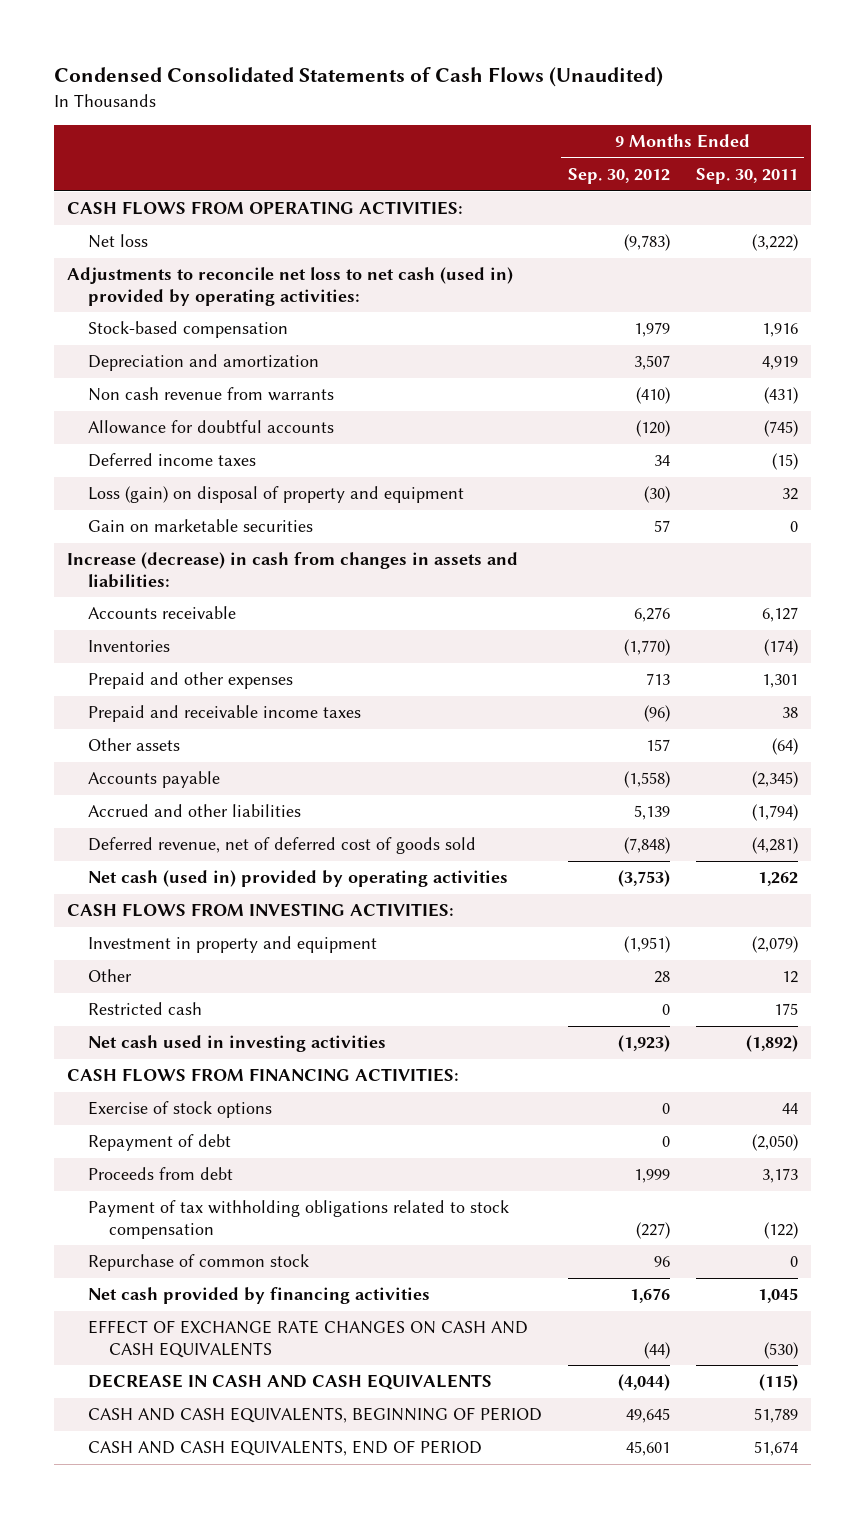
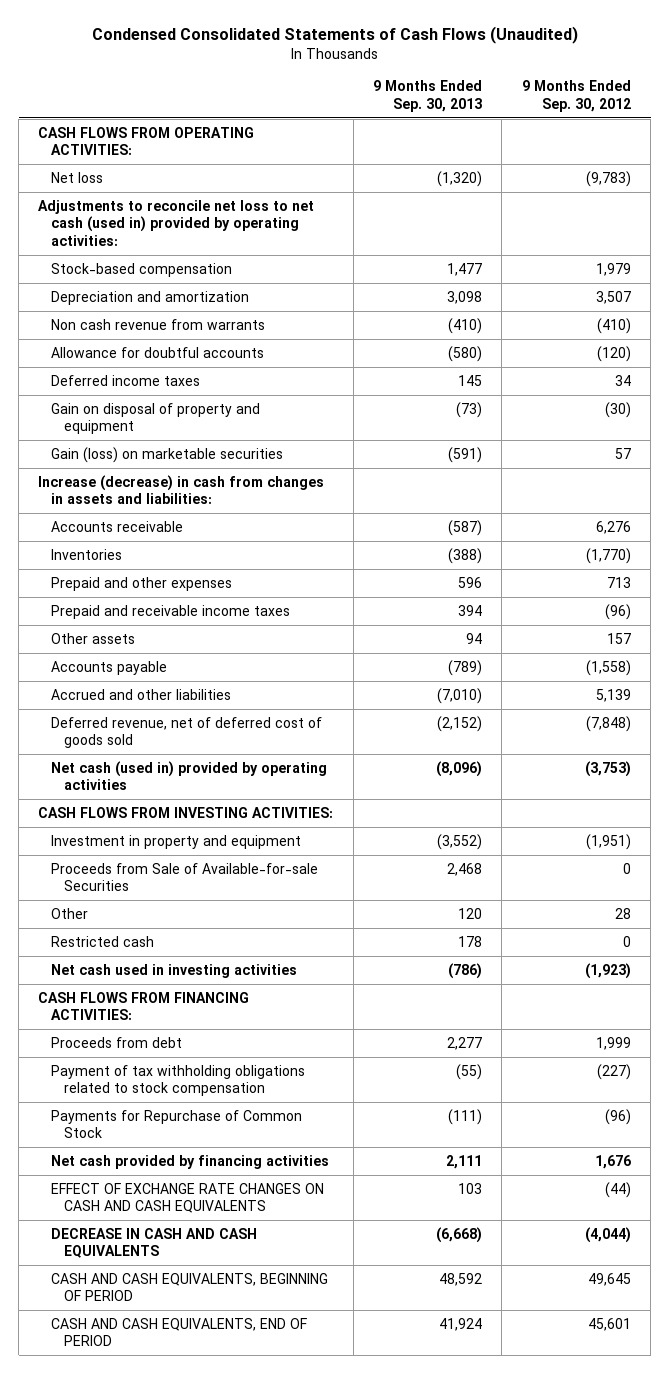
[695,168,798,185] Sep. 30, 2011 -> none
none -> [373,80,483,112] 9 Months Ended Sep. 30, 2013
[87,486,464,504] Loss (gain) on disposal of property and equipment -> [51,402,261,435] Gain on disposal of property and equipment
[87,519,313,533] Gain on marketable securities -> [51,446,284,463] Gain (loss) on marketable securities
none -> [51,862,319,892] Proceeds from Sale of Available-for-sale Securities
[87,1101,272,1119] Exercise of stock options -> none
[87,1134,231,1152] Repayment of debt -> none
[87,1254,309,1272] Repurchase of common stock -> [51,1109,303,1139] Payments for Repurchase of Common Stock
[653,1256,670,1268] 96 -> [604,1108,631,1125] (96)

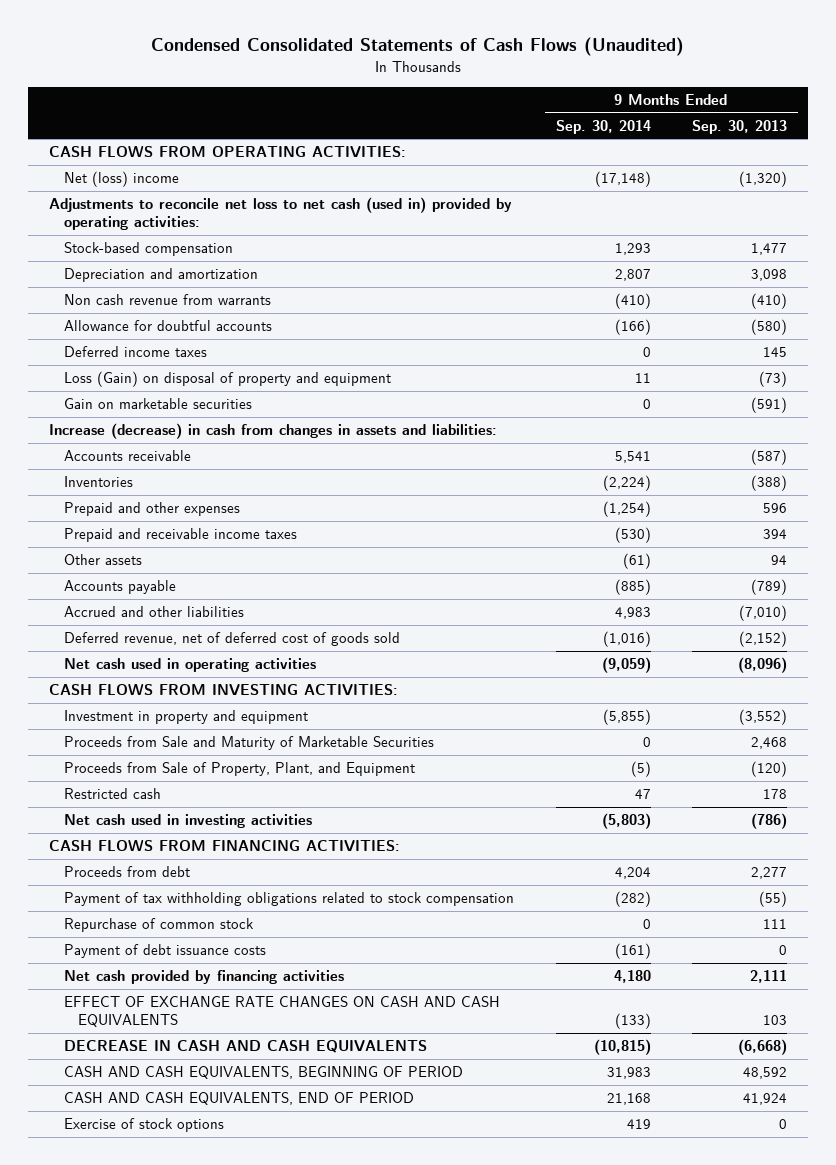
[521,80,631,112] 9 Months Ended Sep. 30, 2012 -> none
none -> [555,119,651,134] Sep. 30, 2014
[51,171,104,183] Net loss -> [63,171,179,188] Net (loss) income
[51,402,261,435] Gain on disposal of property and equipment -> [63,371,391,388] Loss (Gain) on disposal of property and equipment
[51,446,284,463] Gain (loss) on marketable securities -> [63,398,252,410] Gain on marketable securities
[51,760,328,791] Net cash (used in) provided by operating activities -> [63,658,316,673] Net cash used in operating activities
[51,907,89,919] Other -> none
[51,862,319,892] Proceeds from Sale of Available-for-sale Securities -> [63,736,434,751] Proceeds from Sale and Maturity of Marketable Securities
none -> [63,762,415,777] Proceeds from Sale of Property, Plant, and Equipment
[51,1109,303,1139] Payments for Repurchase of Common Stock -> [63,918,254,933] Repurchase of common stock
[448,1108,483,1125] (111) -> [763,919,788,930] 111
none -> [63,944,266,959] Payment of debt issuance costs
none -> [63,1118,224,1133] Exercise of stock options

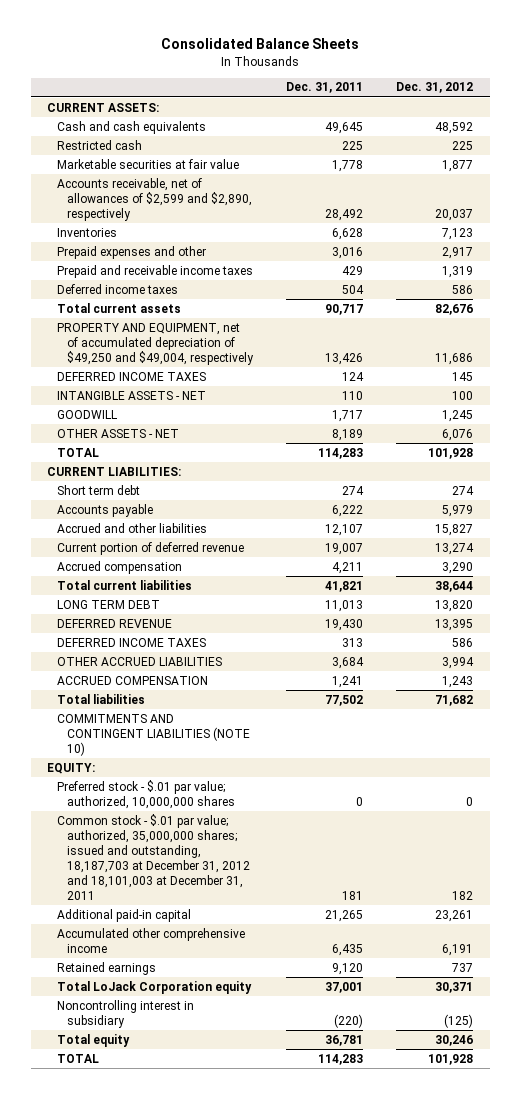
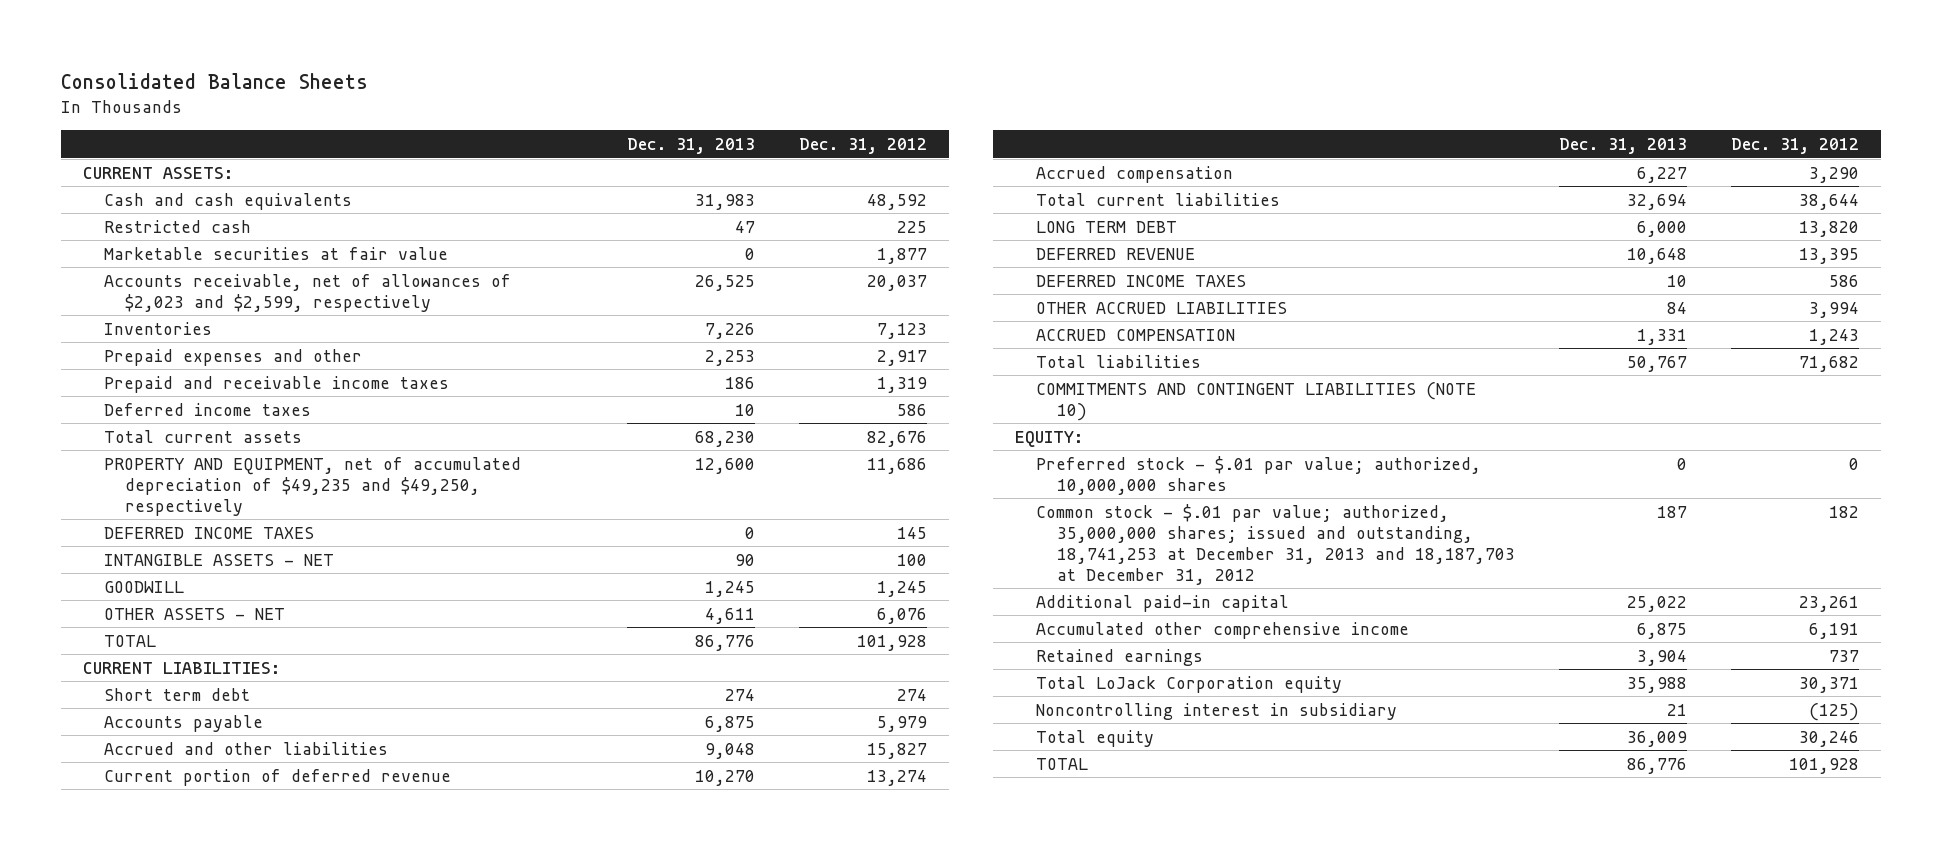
[286,82,364,94] Dec. 31, 2011 -> none
none -> [626,138,755,155] Dec. 31, 2013
[56,177,252,221] Accounts receivable, net of allowances of $2,599 and $2,890, respectively -> [103,273,511,312] Accounts receivable, net of allowances of $2,023 and $2,599, respectively
[56,322,254,365] PROPERTY AND EQUIPMENT, net of accumulated depreciation of $49,250 and $49,004, respectively -> [103,456,521,516] PROPERTY AND EQUIPMENT, net of accumulated depreciation of $49,235 and $49,250, respectively
[56,813,250,900] Common stock - $.01 par value; authorized, 35,000,000 shares; issued and outstanding, 18,187,703 at December 31, 2012 and 18,101,003 at December 31, 2011 -> [1036,503,1515,585] Common stock - $.01 par value; authorized, 35,000,000 shares; issued and outstanding, 18,741,253 at December 31, 2013 and 18,187,703 at December 31, 2012

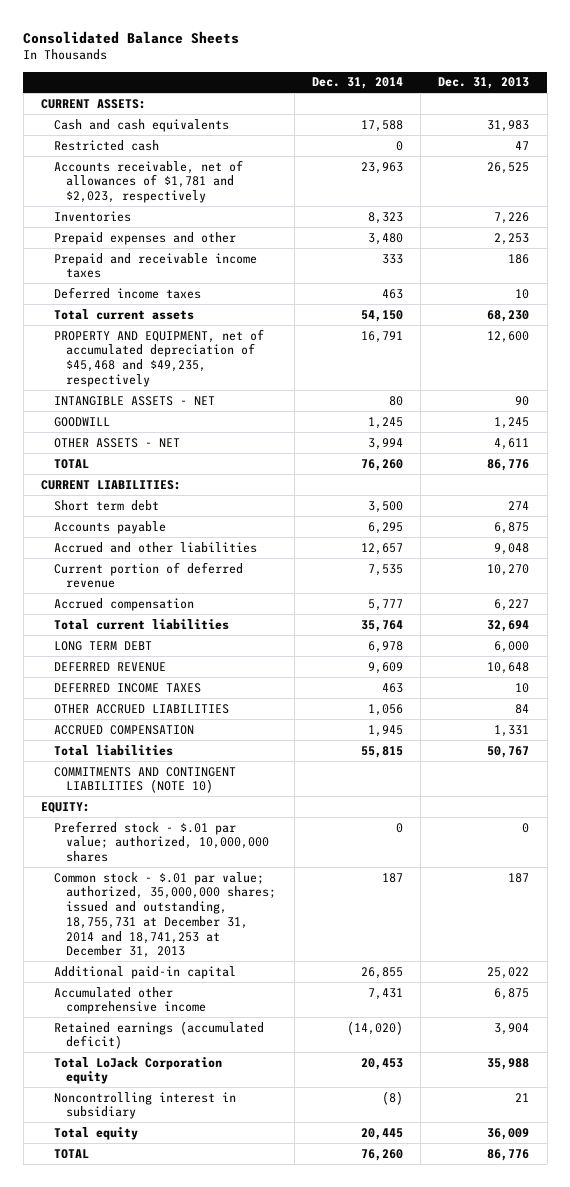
[798,138,927,155] Dec. 31, 2012 -> none
none -> [311,77,403,90] Dec. 31, 2014
[103,246,448,260] Marketable securities at fair value -> none
[103,273,511,312] Accounts receivable, net of allowances of $2,023 and $2,599, respectively -> [53,159,243,204] Accounts receivable, net of allowances of $1,781 and $2,023, respectively
[103,526,314,539] DEFERRED INCOME TAXES -> none
[103,456,521,516] PROPERTY AND EQUIPMENT, net of accumulated depreciation of $49,235 and $49,250, respectively -> [53,328,264,387] PROPERTY AND EQUIPMENT, net of accumulated depreciation of $45,468 and $49,235, respectively
[1036,503,1515,585] Common stock - $.01 par value; authorized, 35,000,000 shares; issued and outstanding, 18,741,253 at December 31, 2013 and 18,187,703 at December 31, 2012 -> [53,871,277,959] Common stock - $.01 par value; authorized, 35,000,000 shares; issued and outstanding, 18,755,731 at December 31, 2014 and 18,741,253 at December 31, 2013
[1036,648,1204,666] Retained earnings -> [53,1020,264,1050] Retained earnings (accumulated deficit)

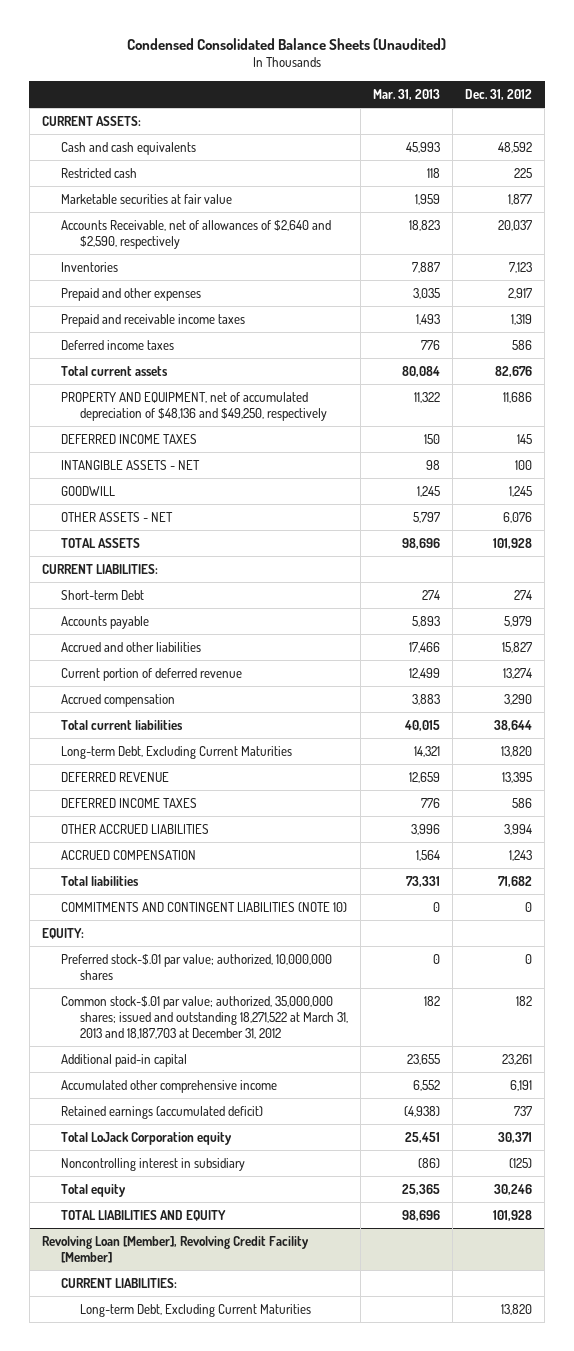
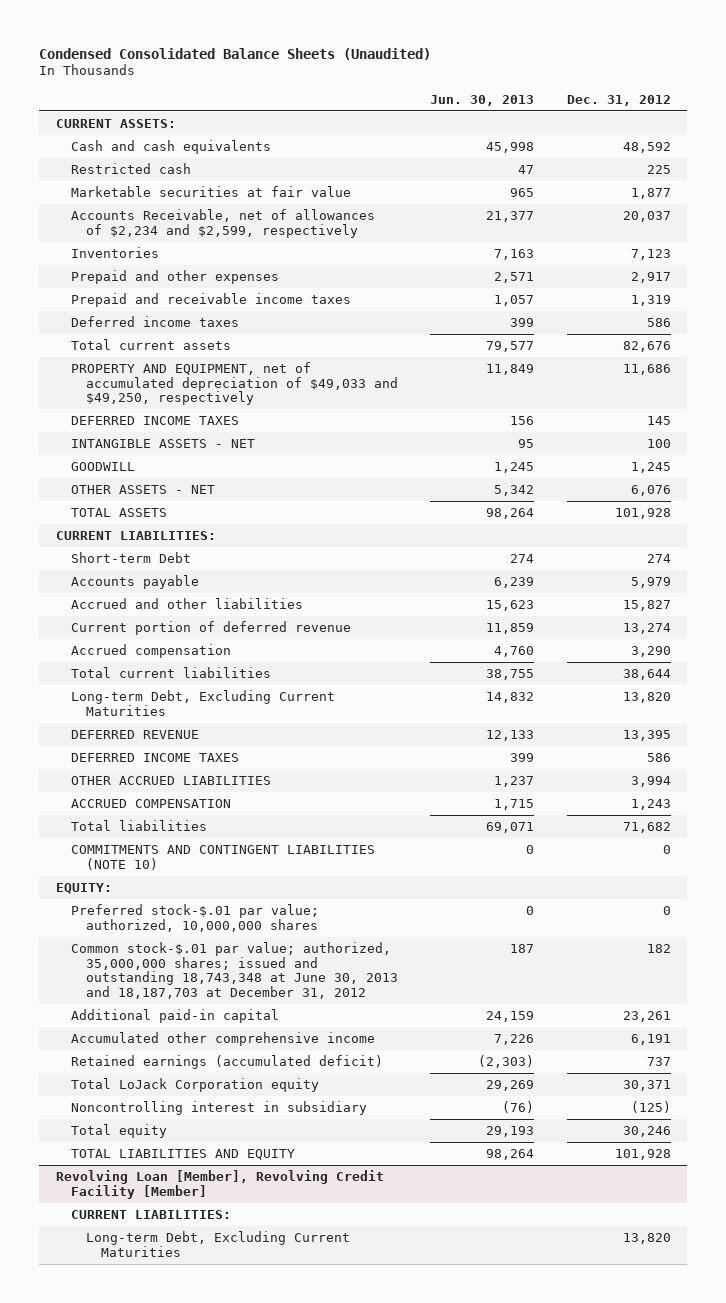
[372,88,440,100] Mar. 31, 2013 -> none
none -> [430,94,535,106] Jun. 30, 2013
[60,220,331,250] Accounts Receivable, net of allowances of $2,640 and $2,590, respectively -> [70,209,375,238] Accounts Receivable, net of allowances of $2,234 and $2,599, respectively
[60,392,327,422] PROPERTY AND EQUIPMENT, net of accumulated depreciation of $48,136 and $49,250, respectively -> [70,362,399,406] PROPERTY AND EQUIPMENT, net of accumulated depreciation of $49,033 and $49,250, respectively
[60,996,348,1039] Common stock-$.01 par value; authorized, 35,000,000 shares; issued and outstanding 18,271,522 at March 31, 2013 and 18,187,703 at December 31, 2012 -> [70,942,399,999] Common stock-$.01 par value; authorized, 35,000,000 shares; issued and outstanding 18,743,348 at June 30, 2013 and 18,187,703 at December 31, 2012

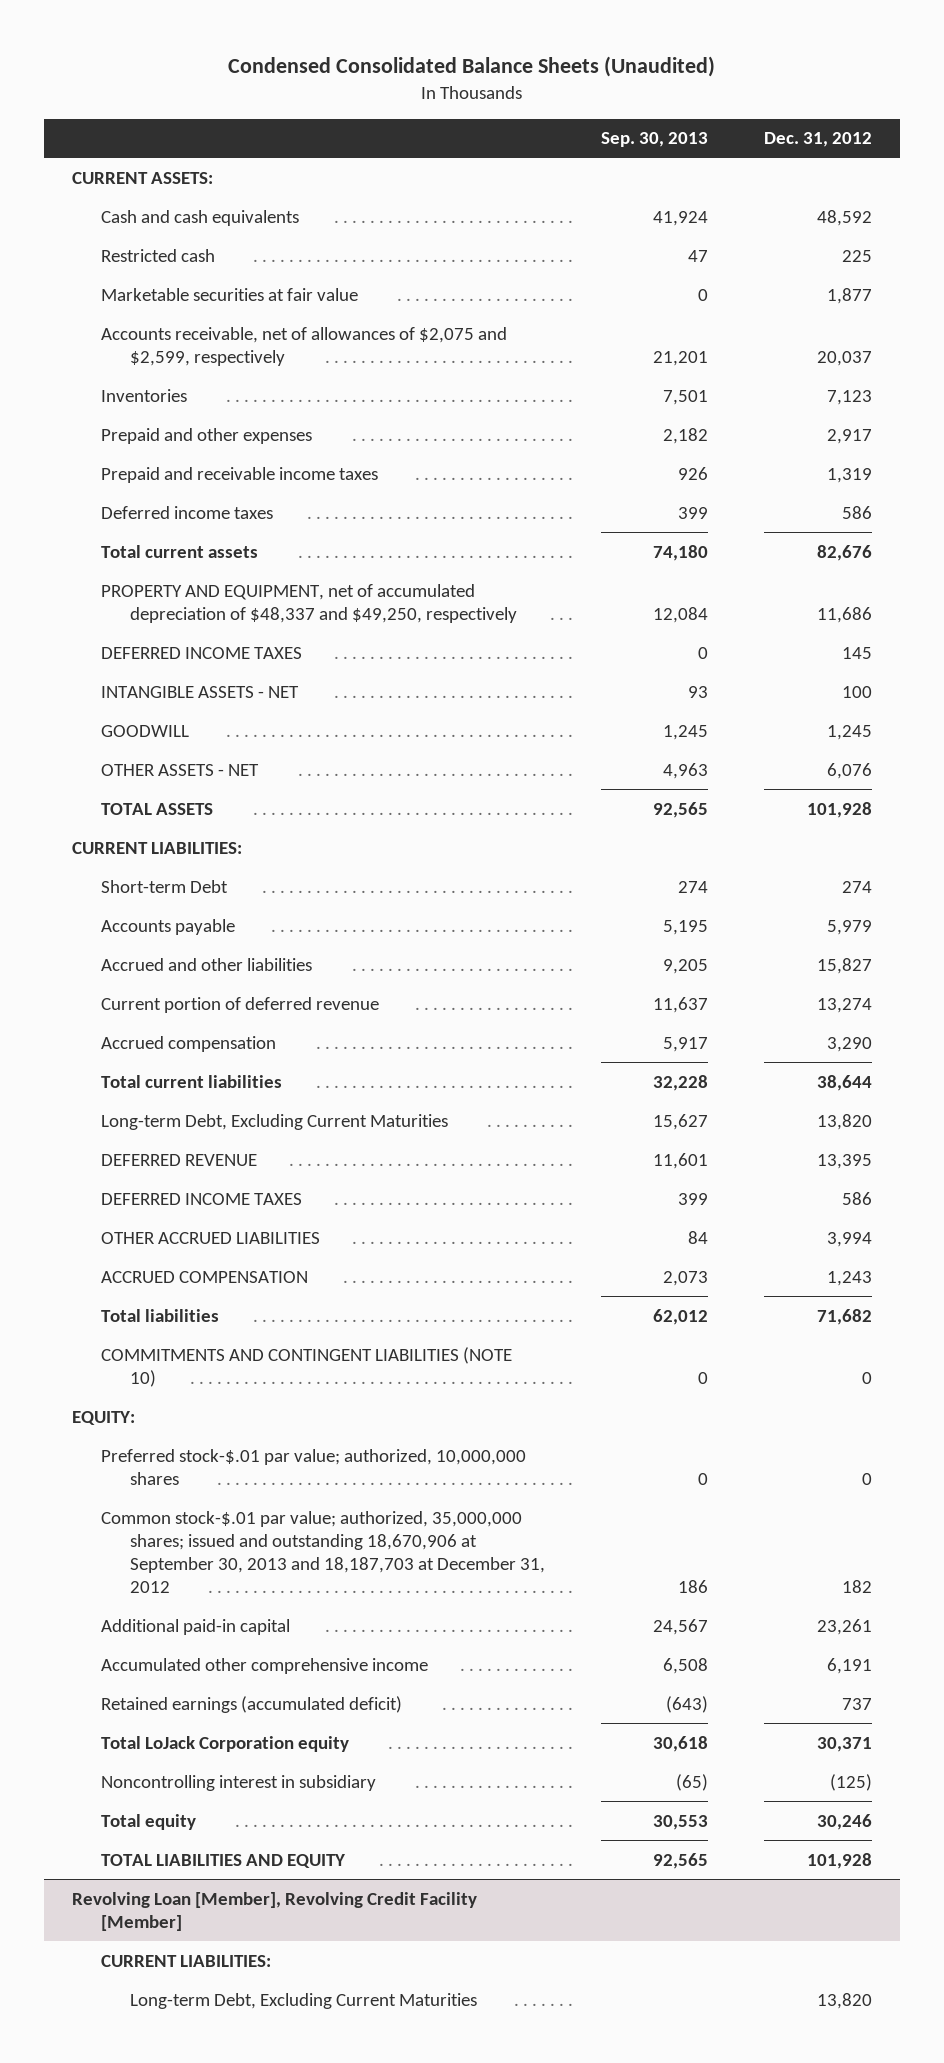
[430,94,535,106] Jun. 30, 2013 -> none
none -> [601,132,709,148] Sep. 30, 2013
[70,209,375,238] Accounts Receivable, net of allowances of $2,234 and $2,599, respectively -> [100,326,507,366] Accounts receivable, net of allowances of $2,075 and $2,599, respectively
[70,362,399,406] PROPERTY AND EQUIPMENT, net of accumulated depreciation of $49,033 and $49,250, respectively -> [100,583,517,623] PROPERTY AND EQUIPMENT, net of accumulated depreciation of $48,337 and $49,250, respectively
[70,942,399,999] Common stock-$.01 par value; authorized, 35,000,000 shares; issued and outstanding 18,743,348 at June 30, 2013 and 18,187,703 at December 31, 2012 -> [100,1510,545,1594] Common stock-$.01 par value; authorized, 35,000,000 shares; issued and outstanding 18,670,906 at September 30, 2013 and 18,187,703 at December 31, 2012

